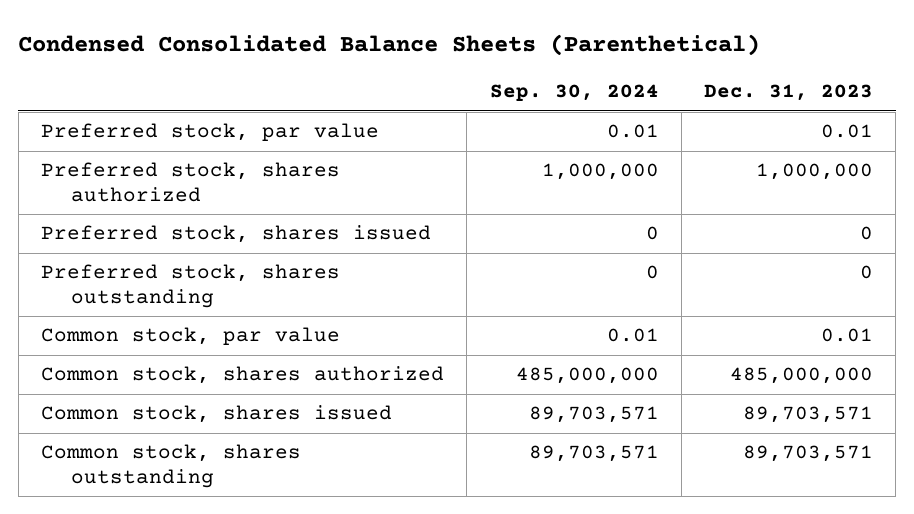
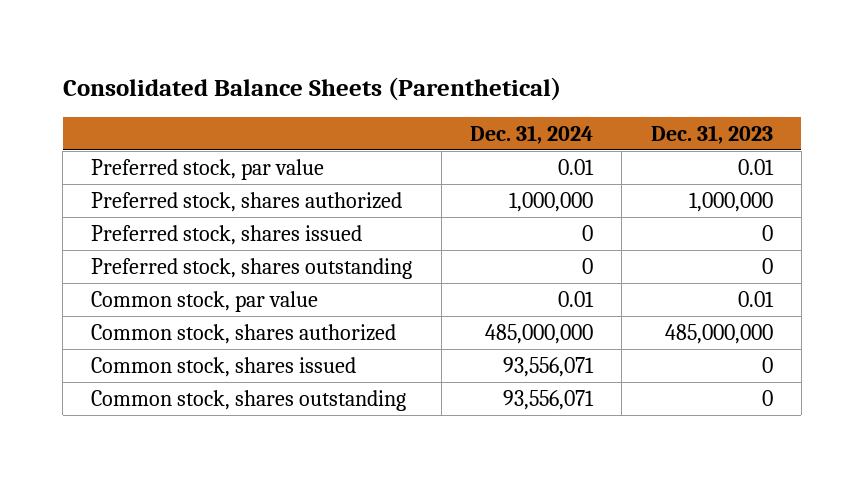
[18,34,761,57] Condensed Consolidated Balance Sheets (Parenthetical) -> [62,76,561,101] Consolidated Balance Sheets (Parenthetical)
[489,84,659,102] Sep. 30, 2024 -> none
none -> [470,124,594,144] Dec. 31, 2024
[743,406,874,424] 89,703,571 -> [761,356,773,373] 0
[743,445,874,463] 89,703,571 -> [761,389,773,406] 0

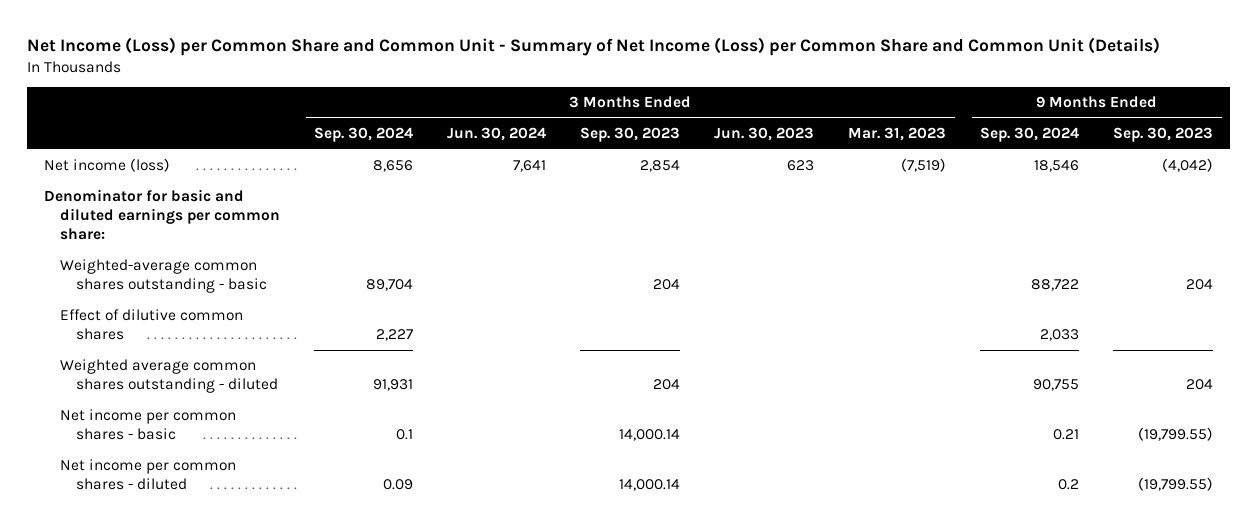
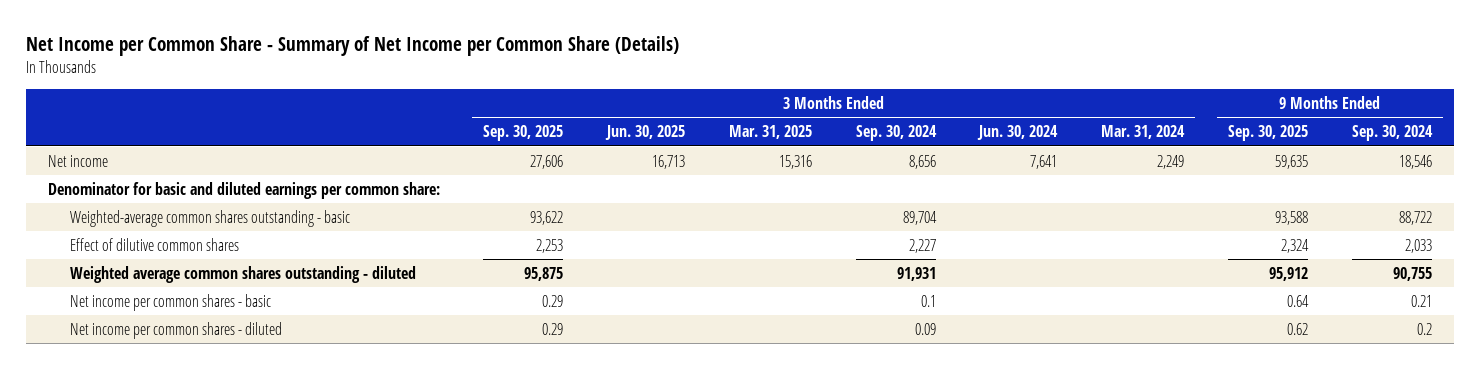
[26,36,1160,56] Net Income (Loss) per Common Share and Common Unit - Summary of Net Income (Loss) per Common Share and Common Unit (Details) -> [25,35,679,56] Net Income per Common Share - Summary of Net Income per Common Share (Details)
[580,127,681,143] Sep. 30, 2023 -> none
[714,127,815,142] Jun. 30, 2023 -> none
[848,127,947,142] Mar. 31, 2023 -> none
[1113,127,1214,143] Sep. 30, 2023 -> none
none -> [483,125,564,142] Sep. 30, 2025
none -> [605,125,686,141] Jun. 30, 2025
none -> [728,125,812,140] Mar. 31, 2025
none -> [1101,125,1186,140] Mar. 31, 2024
none -> [1227,125,1308,142] Sep. 30, 2025
[43,158,170,173] Net income (loss) -> [47,154,108,167] Net income

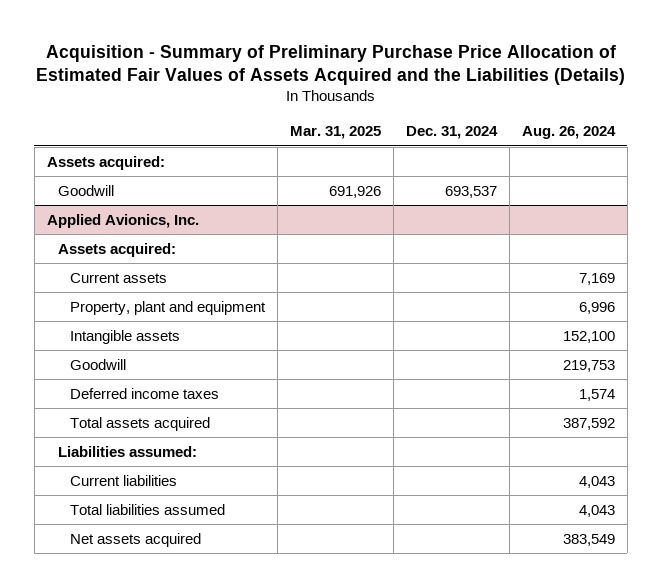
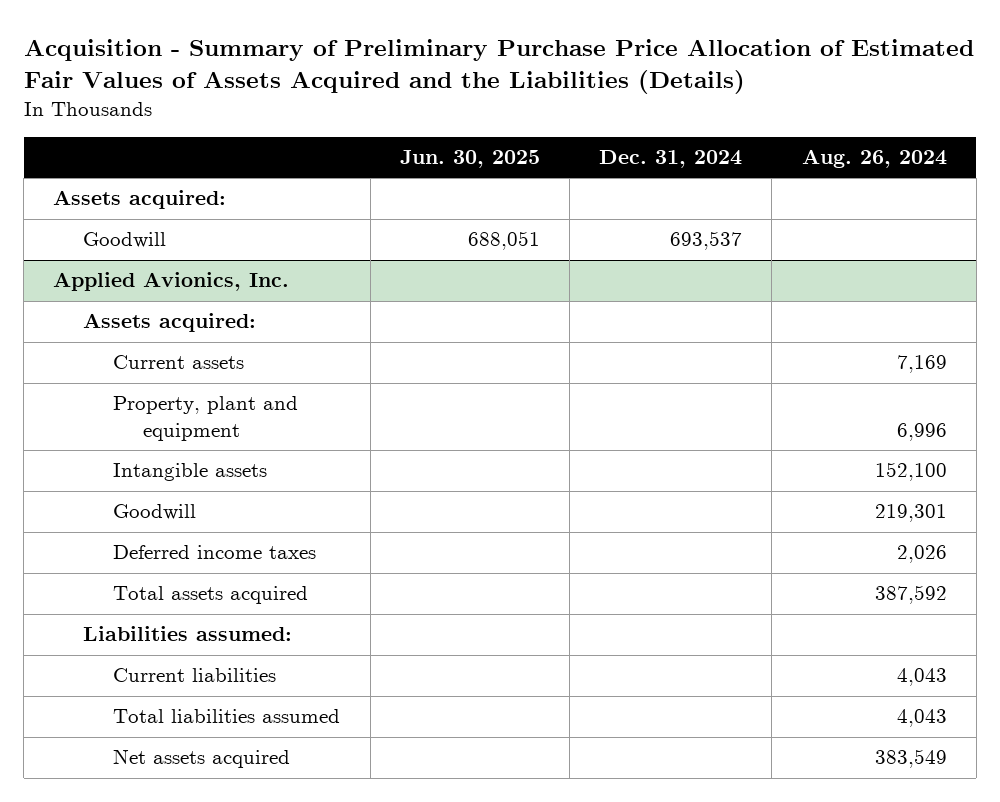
[290,126,382,140] Mar. 31, 2025 -> none
none -> [399,150,540,169] Jun. 30, 2025
[562,359,615,372] 219,753 -> [874,504,947,523] 219,301
[578,388,615,401] 1,574 -> [896,545,947,564] 2,026

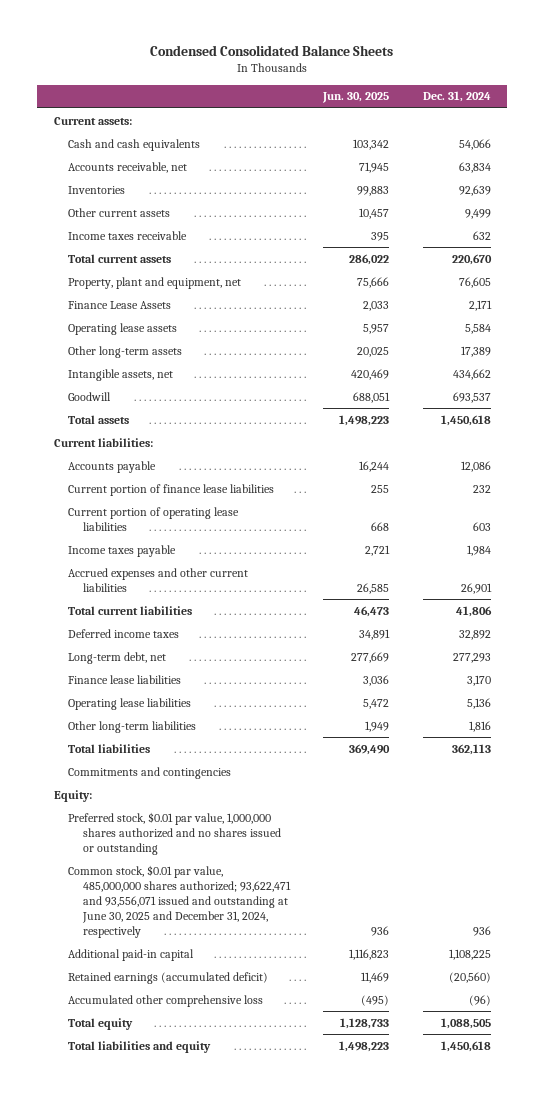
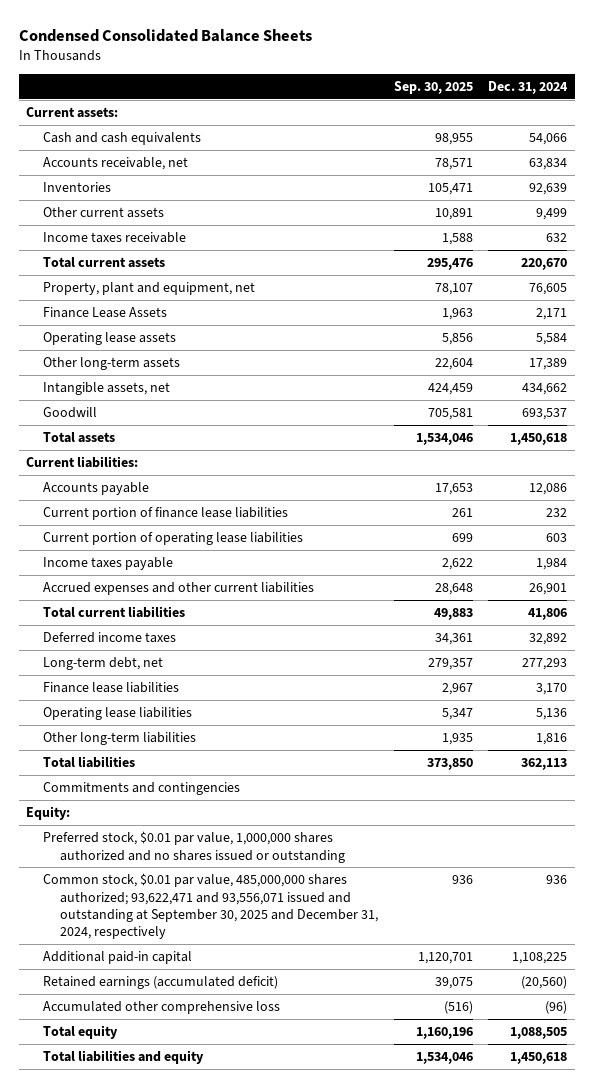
[322,92,390,104] Jun. 30, 2025 -> none
none -> [393,81,473,95] Sep. 30, 2025
[68,864,291,938] Common stock, $0.01 par value, 485,000,000 shares authorized; 93,622,471 and 93,556,071 issued and outstanding at June 30, 2025 and December 31, 2024, respectively -> [43,873,379,940] Common stock, $0.01 par value, 485,000,000 shares authorized; 93,622,471 and 93,556,071 issued and outstanding at September 30, 2025 and December 31, 2024, respectively

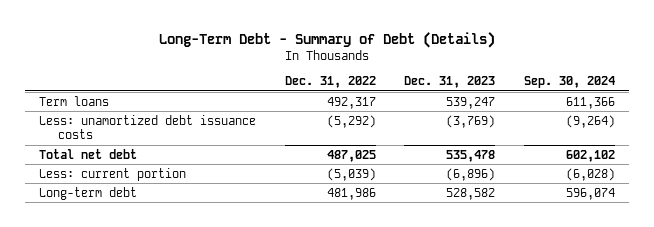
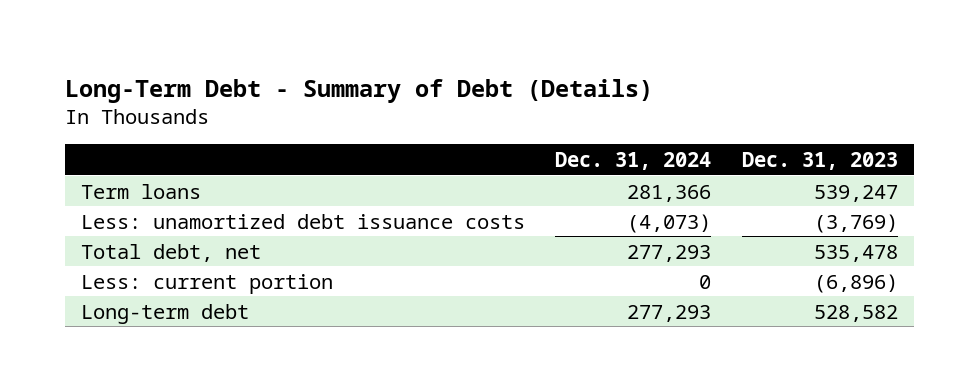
[284,76,376,89] Dec. 31, 2022 -> none
[523,76,615,89] Sep. 30, 2024 -> none
none -> [555,151,712,170] Dec. 31, 2024
[39,148,138,159] Total net debt -> [80,243,261,262] Total debt, net

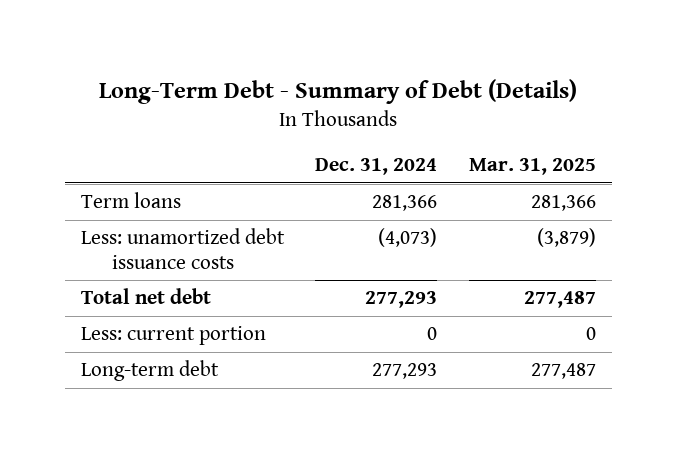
[742,151,899,170] Dec. 31, 2023 -> none
none -> [468,158,596,176] Mar. 31, 2025
[80,243,261,262] Total debt, net -> [80,288,211,305] Total net debt

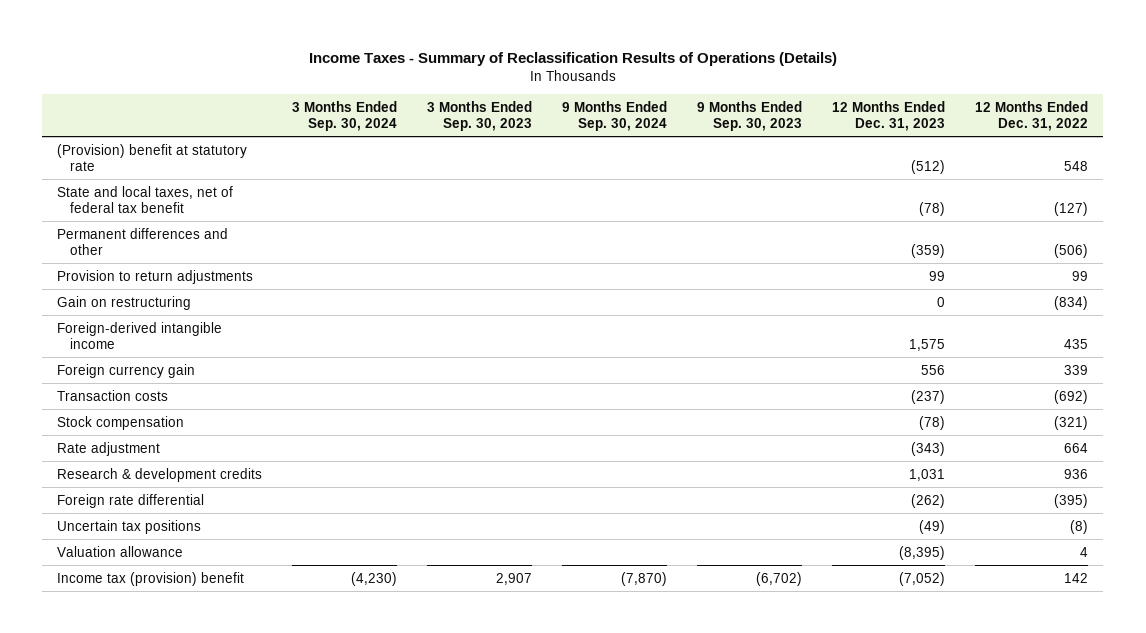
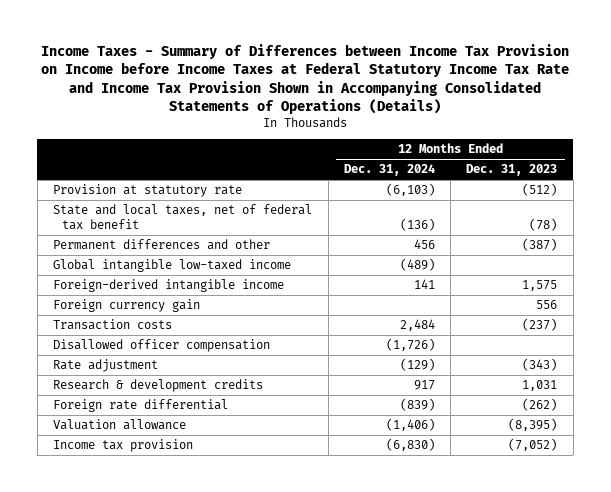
[308,51,837,66] Income Taxes - Summary of Reclassification Results of Operations (Details) -> [41,43,570,114] Income Taxes - Summary of Differences between Income Tax Provision on Income before Income Taxes at Federal Statutory Income Tax Rate and Income Tax Provision Shown in Accompanying Consolidated Statements of Operations (Details)
[292,100,398,131] 3 Months Ended Sep. 30, 2024 -> none
[427,100,533,131] 3 Months Ended Sep. 30, 2023 -> none
[562,100,668,131] 9 Months Ended Sep. 30, 2024 -> none
[697,100,803,131] 9 Months Ended Sep. 30, 2023 -> none
[975,100,1089,131] 12 Months Ended Dec. 31, 2022 -> none
none -> [343,164,435,177] Dec. 31, 2024
[57,143,248,171] (Provision) benefit at statutory rate -> [53,184,243,198] Provision at statutory rate
[57,269,254,284] Provision to return adjustments -> none
[57,295,192,310] Gain on restructuring -> none
[911,243,946,258] (359) -> [522,238,558,252] (387)
none -> [53,259,292,273] Global intangible low-taxed income
[57,415,185,430] Stock compensation -> none
none -> [53,339,271,353] Disallowed officer compensation
[57,519,202,534] Uncertain tax positions -> none
[57,571,245,586] Income tax (provision) benefit -> [53,439,194,453] Income tax provision

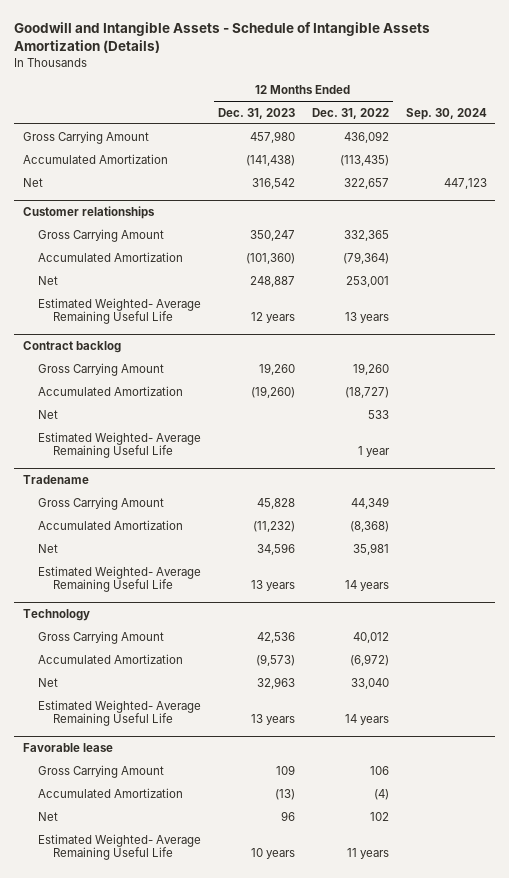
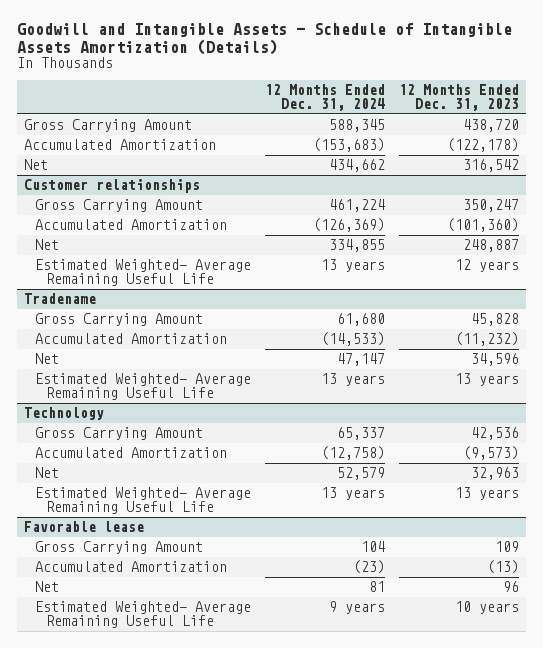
[311,107,389,119] Dec. 31, 2022 -> none
[405,107,487,120] Sep. 30, 2024 -> none
none -> [264,84,385,111] 12 Months Ended Dec. 31, 2024
[249,130,295,143] 457,980 -> [462,119,519,133] 438,720
[245,154,295,166] (141,438) -> [446,138,519,153] (122,178)
[22,341,121,354] Contract backlog -> none
[38,362,165,376] Gross Carrying Amount -> none
[38,385,184,396] Accumulated Amortization -> none
[38,409,59,419] Net -> none
[38,431,202,459] Estimated Weighted- Average Remaining Useful Life -> none

